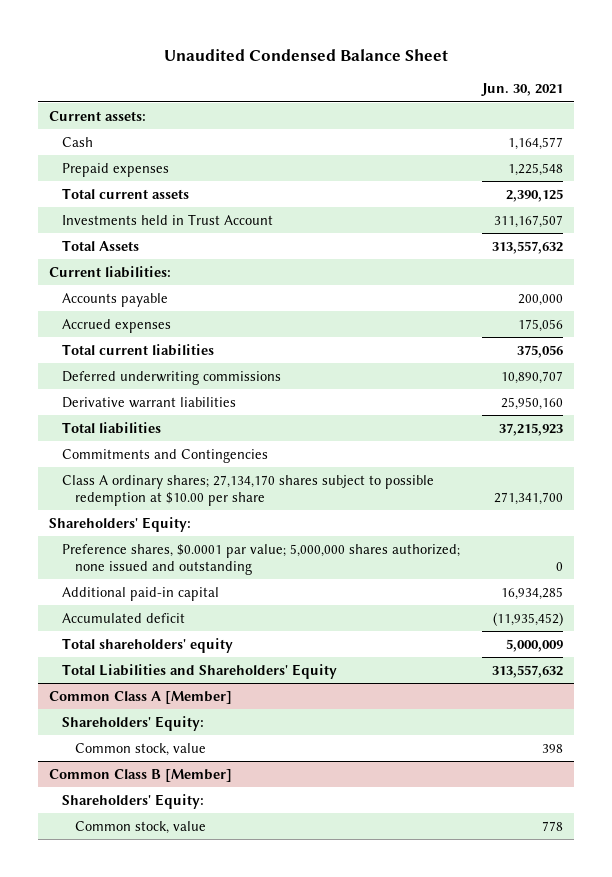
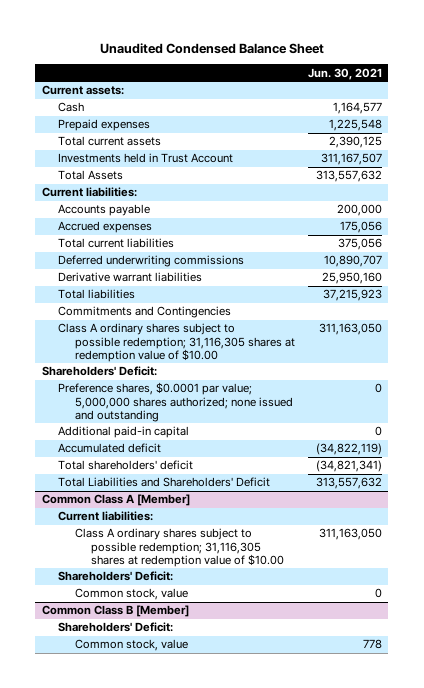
[61,474,434,506] Class A ordinary shares; 27,134,170 shares subject to possible redemption at $10.00 per share -> [58,323,295,362] Class A ordinary shares subject to possible redemption; 31,116,305 shares at redemption value of $10.00
[493,491,563,505] 271,341,700 -> [318,323,382,336] 311,163,050
[49,516,192,532] Shareholders' Equity: -> [42,366,158,377] Shareholders' Deficit:
[500,586,563,600] 16,934,285 -> [374,426,382,437] 0
[492,611,563,626] (11,935,452) -> [315,443,382,456] (34,822,119)
[61,637,233,653] Total shareholders' equity -> [58,460,194,471] Total shareholders' deficit
[505,638,563,652] 5,000,009 -> [315,460,382,473] (34,821,341)
[61,663,337,679] Total Liabilities and Shareholders' Equity -> [58,477,271,488] Total Liabilities and Shareholders' Deficit
none -> [58,511,154,522] Current liabilities:
none -> [74,528,284,567] Class A ordinary shares subject to possible redemption; 31,116,305 shares at redemption value of $10.00
[61,715,204,731] Shareholders' Equity: -> [58,571,174,582] Shareholders' Deficit:
[541,743,563,753] 398 -> [374,588,382,599] 0
[61,793,204,809] Shareholders' Equity: -> [58,622,174,633] Shareholders' Deficit:

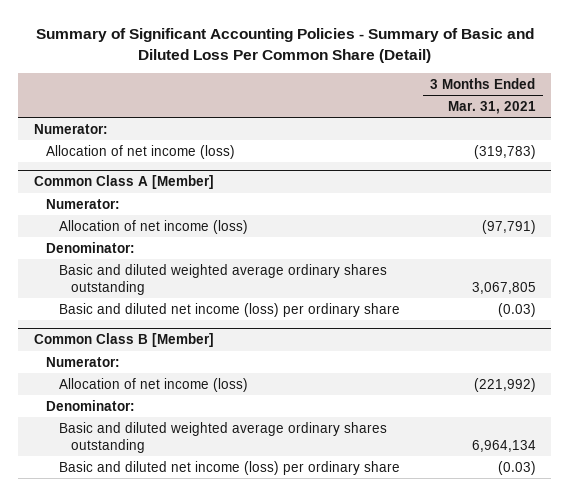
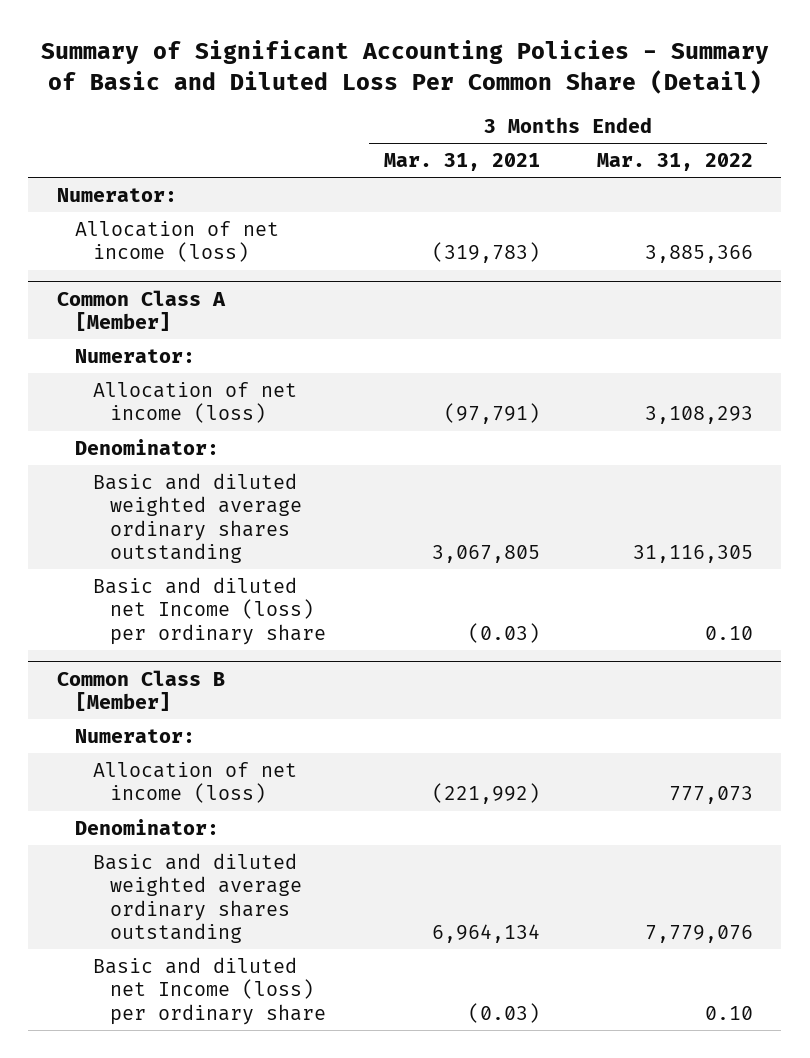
none -> [596,153,753,172] Mar. 31, 2022
[58,302,400,317] Basic and diluted net income (loss) per ordinary share -> [92,576,327,645] Basic and diluted net Income (loss) per ordinary share
[58,460,400,475] Basic and diluted net income (loss) per ordinary share -> [92,956,327,1025] Basic and diluted net Income (loss) per ordinary share

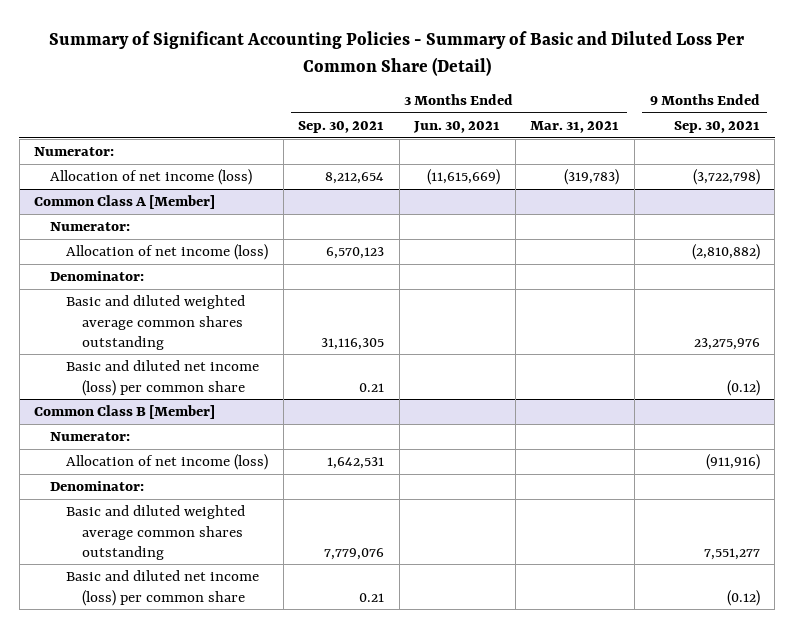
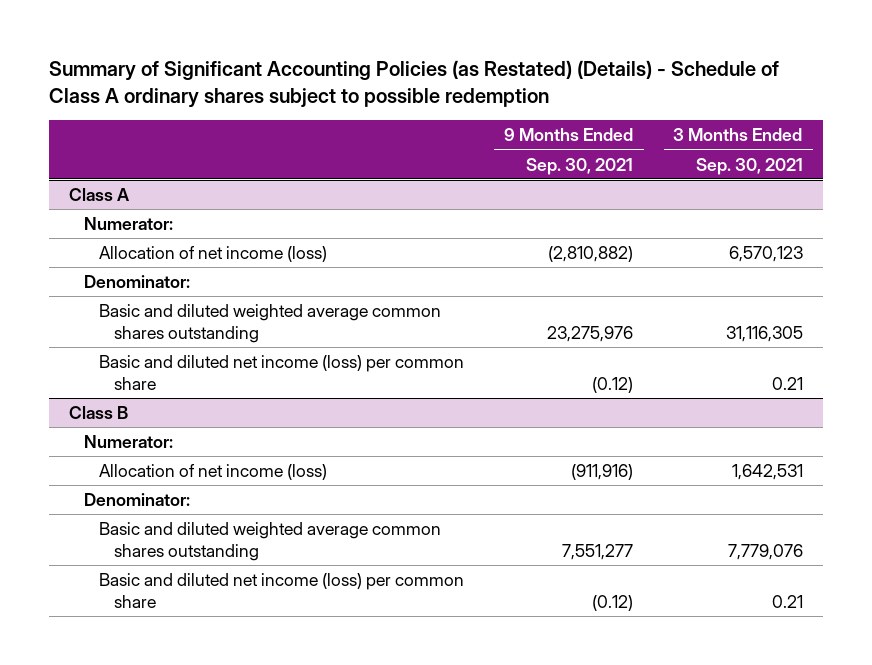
[48,31,744,76] Summary of Significant Accounting Policies - Summary of Basic and Diluted Loss Per Common Share (Detail) -> [49,59,780,108] Summary of Significant Accounting Policies (as Restated) (Details) - Schedule of Class A ordinary shares subject to possible redemption
[413,121,501,134] Jun. 30, 2021 -> none
[530,121,620,134] Mar. 31, 2021 -> none
[34,147,115,157] Numerator: -> none
[50,169,253,186] Allocation of net income (loss) -> none
[34,195,216,210] Common Class A [Member] -> [69,188,131,202] Class A
[34,405,216,420] Common Class B [Member] -> [69,406,129,420] Class B

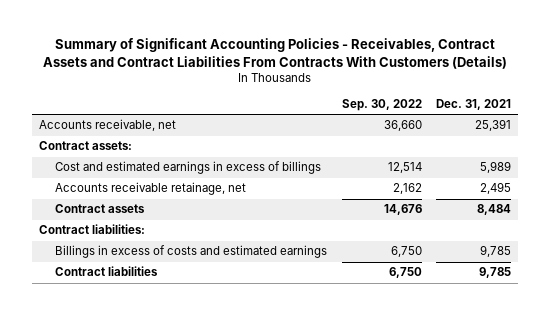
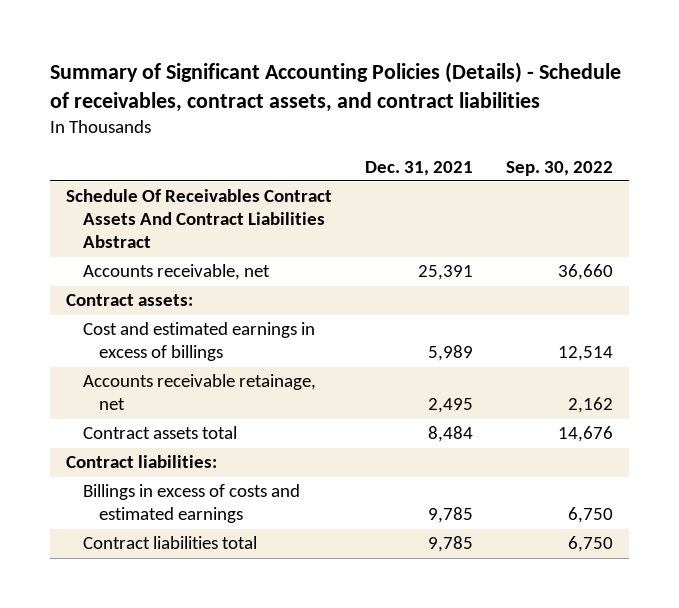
[42,38,507,70] Summary of Significant Accounting Policies - Receivables, Contract Assets and Contract Liabilities From Contracts With Customers (Details) -> [49,61,621,113] Summary of Significant Accounting Policies (Details) - Schedule of receivables, contract assets, and contract liabilities
none -> [66,189,333,249] Schedule Of Receivables Contract Assets And Contract Liabilities Abstract
[55,204,146,214] Contract assets -> [82,426,237,440] Contract assets total
[55,266,159,277] Contract liabilities -> [82,536,257,550] Contract liabilities total

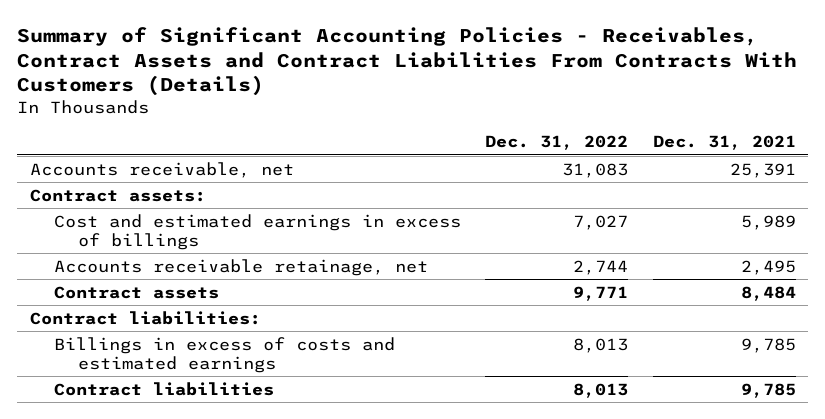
[49,61,621,113] Summary of Significant Accounting Policies (Details) - Schedule of receivables, contract assets, and contract liabilities -> [17,27,798,97] Summary of Significant Accounting Policies - Receivables, Contract Assets and Contract Liabilities From Contracts With Customers (Details)
[505,160,613,176] Sep. 30, 2022 -> none
none -> [485,135,629,151] Dec. 31, 2022
[66,189,333,249] Schedule Of Receivables Contract Assets And Contract Liabilities Abstract -> none
[82,426,237,440] Contract assets total -> [53,285,219,299] Contract assets
[82,536,257,550] Contract liabilities total -> [53,381,274,396] Contract liabilities

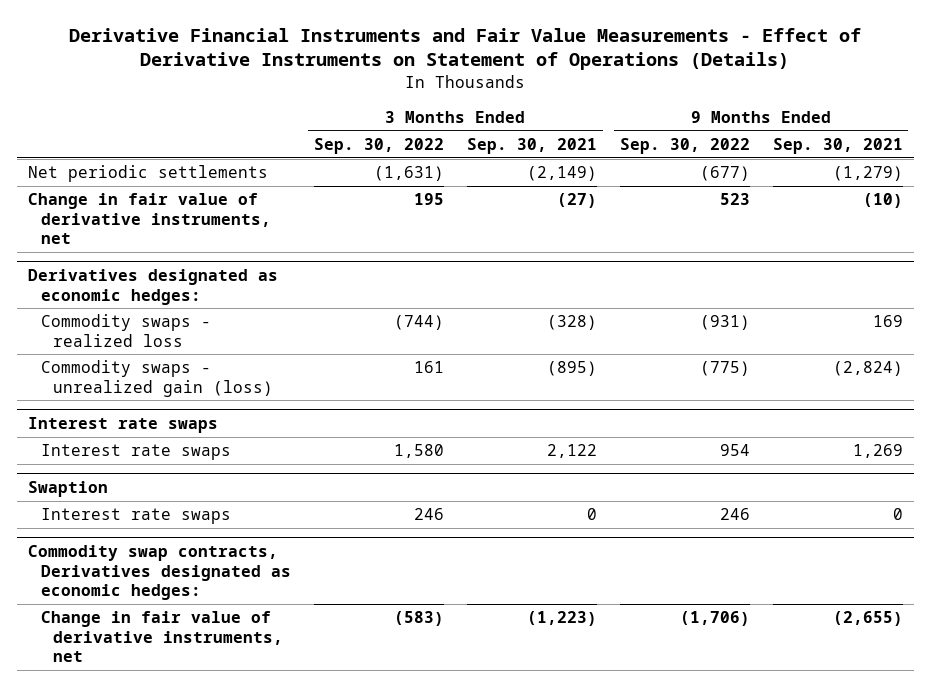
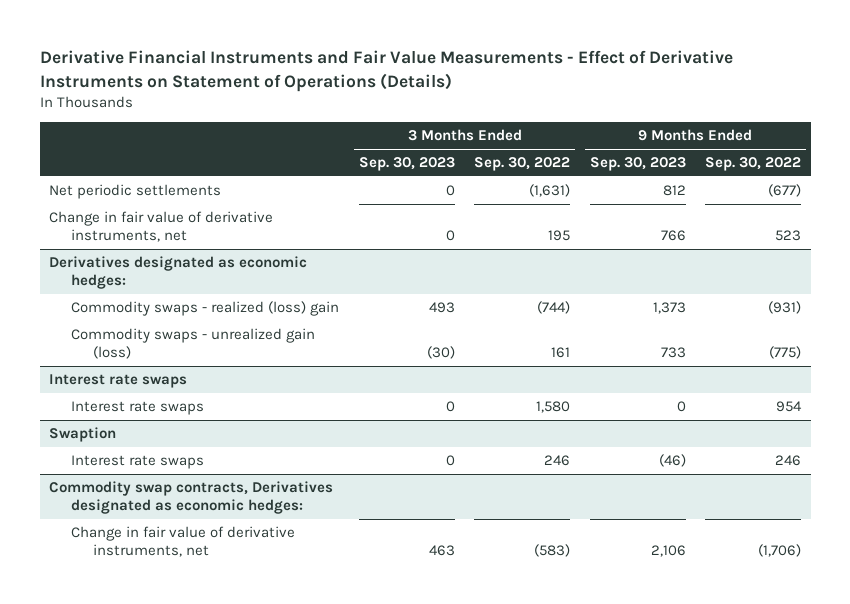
[466,137,597,154] Sep. 30, 2021 -> none
[772,137,903,154] Sep. 30, 2021 -> none
none -> [358,157,455,172] Sep. 30, 2023
none -> [589,157,686,172] Sep. 30, 2023
[40,314,211,347] Commodity swaps - realized loss -> [71,301,340,317] Commodity swaps - realized (loss) gain

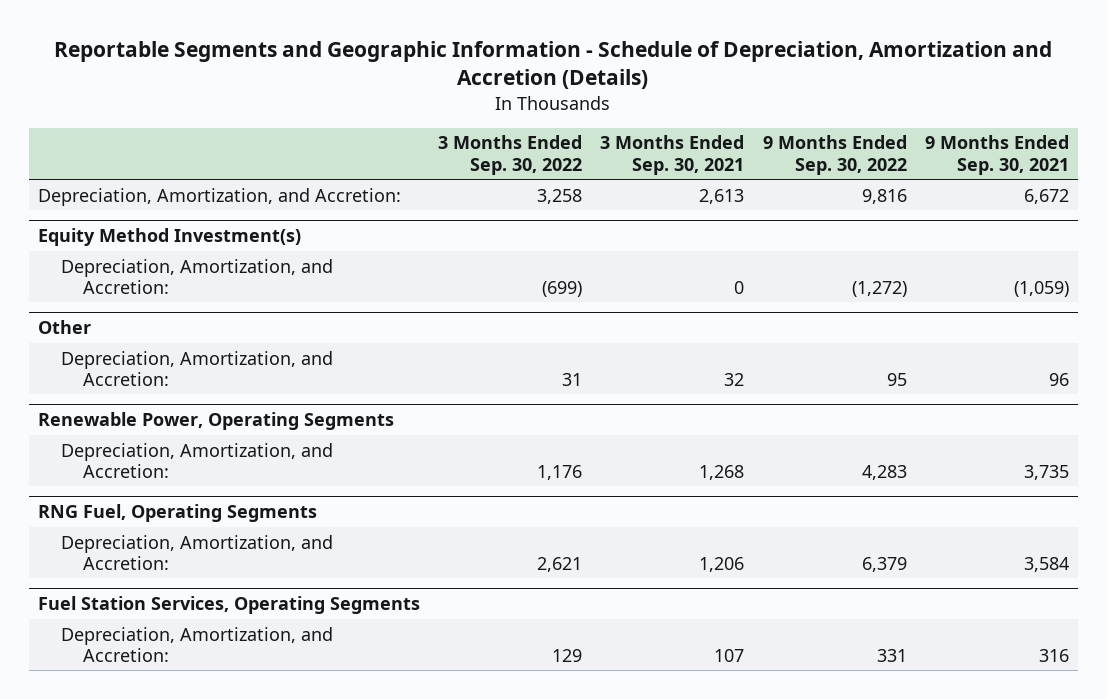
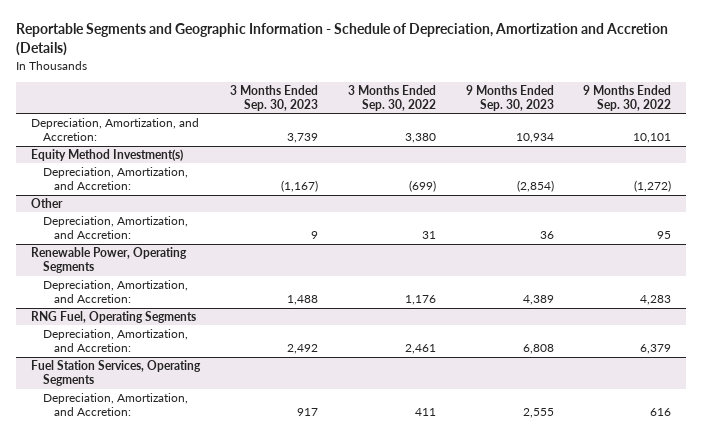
[600,135,745,175] 3 Months Ended Sep. 30, 2021 -> none
[925,135,1070,175] 9 Months Ended Sep. 30, 2021 -> none
none -> [229,84,318,111] 3 Months Ended Sep. 30, 2023
none -> [465,84,554,111] 9 Months Ended Sep. 30, 2023
[537,188,583,204] 3,258 -> [404,133,436,144] 3,380
[861,188,907,204] 9,816 -> [633,133,672,144] 10,101
[537,556,583,572] 2,621 -> [404,344,436,355] 2,461
[552,648,583,662] 129 -> [414,408,436,417] 411
[876,648,907,662] 331 -> [650,408,672,417] 616

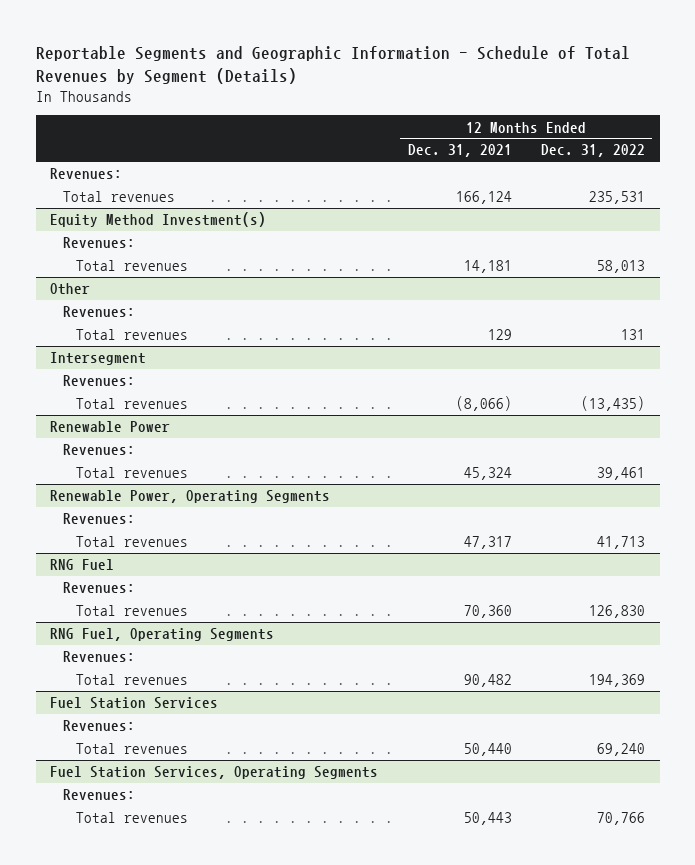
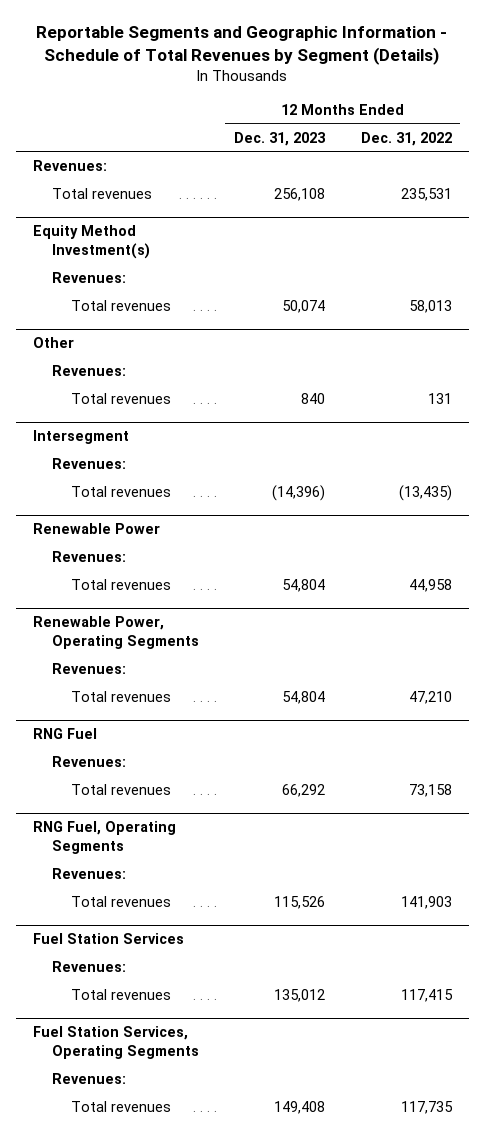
[407,144,512,158] Dec. 31, 2021 -> none
none -> [234,131,327,146] Dec. 31, 2023
[597,467,646,481] 39,461 -> [408,579,452,593] 44,958
[597,536,646,550] 41,713 -> [408,691,452,705] 47,210
[589,605,646,619] 126,830 -> [408,784,452,798] 73,158
[589,674,646,688] 194,369 -> [400,896,452,910] 141,903
[597,743,646,757] 69,240 -> [400,989,453,1003] 117,415
[597,812,646,826] 70,766 -> [400,1101,453,1115] 117,735

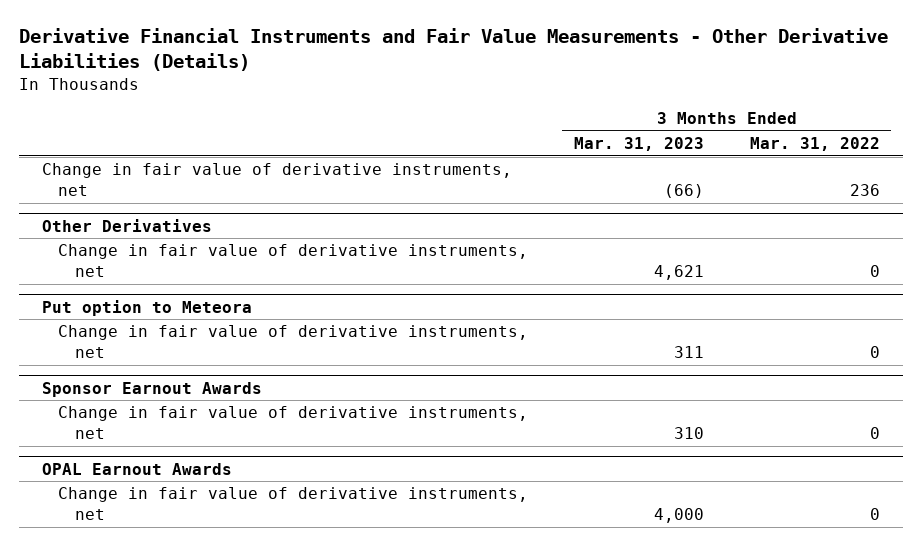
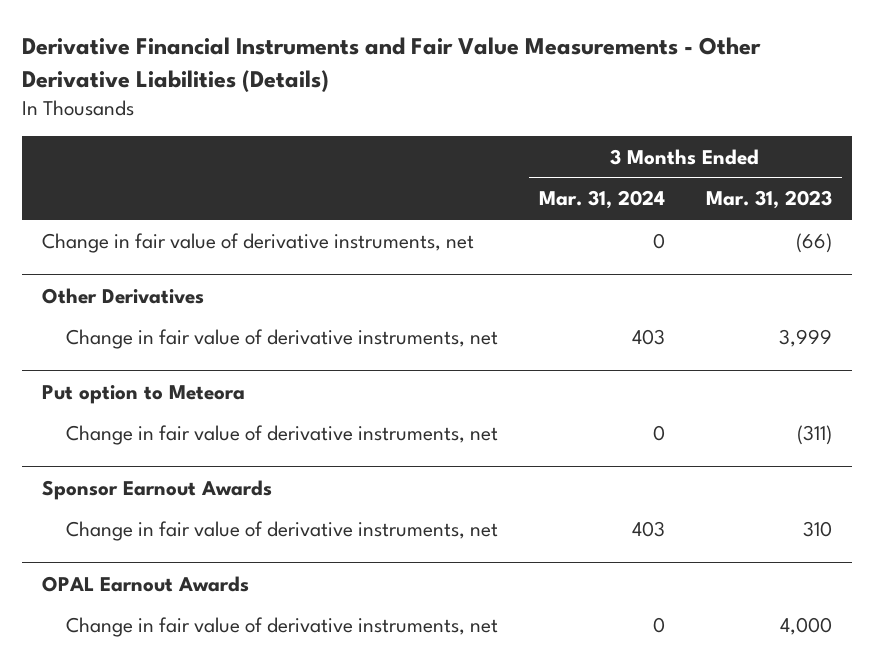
[749,137,880,152] Mar. 31, 2022 -> none
none -> [539,190,666,210] Mar. 31, 2024
[653,265,704,281] 4,621 -> [778,328,832,347] 3,999
[673,346,704,359] 311 -> [796,424,832,445] (311)

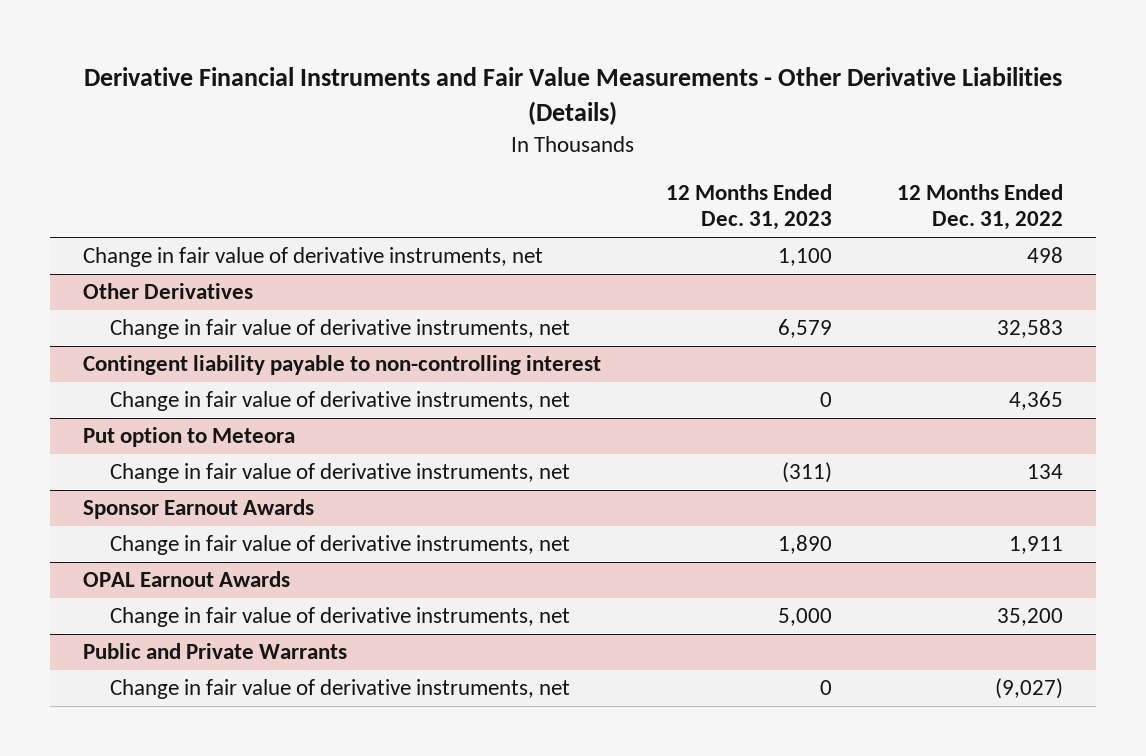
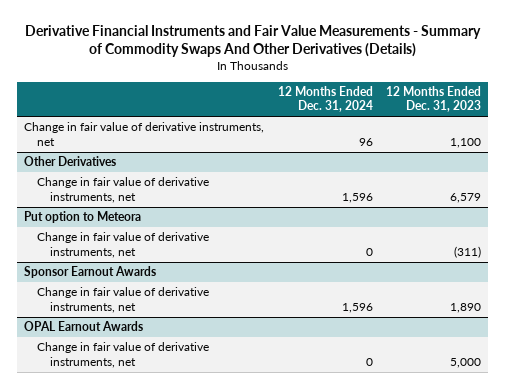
[83,66,1062,125] Derivative Financial Instruments and Fair Value Measurements - Other Derivative Liabilities (Details) -> [24,24,481,57] Derivative Financial Instruments and Fair Value Measurements - Summary of Commodity Swaps And Other Derivatives (Details)
[897,183,1064,231] 12 Months Ended Dec. 31, 2022 -> none
none -> [277,86,373,113] 12 Months Ended Dec. 31, 2024
[82,355,601,376] Contingent liability payable to non-controlling interest -> none
[109,391,570,412] Change in fair value of derivative instruments, net -> none
[82,643,347,660] Public and Private Warrants -> none
[109,679,570,700] Change in fair value of derivative instruments, net -> none

